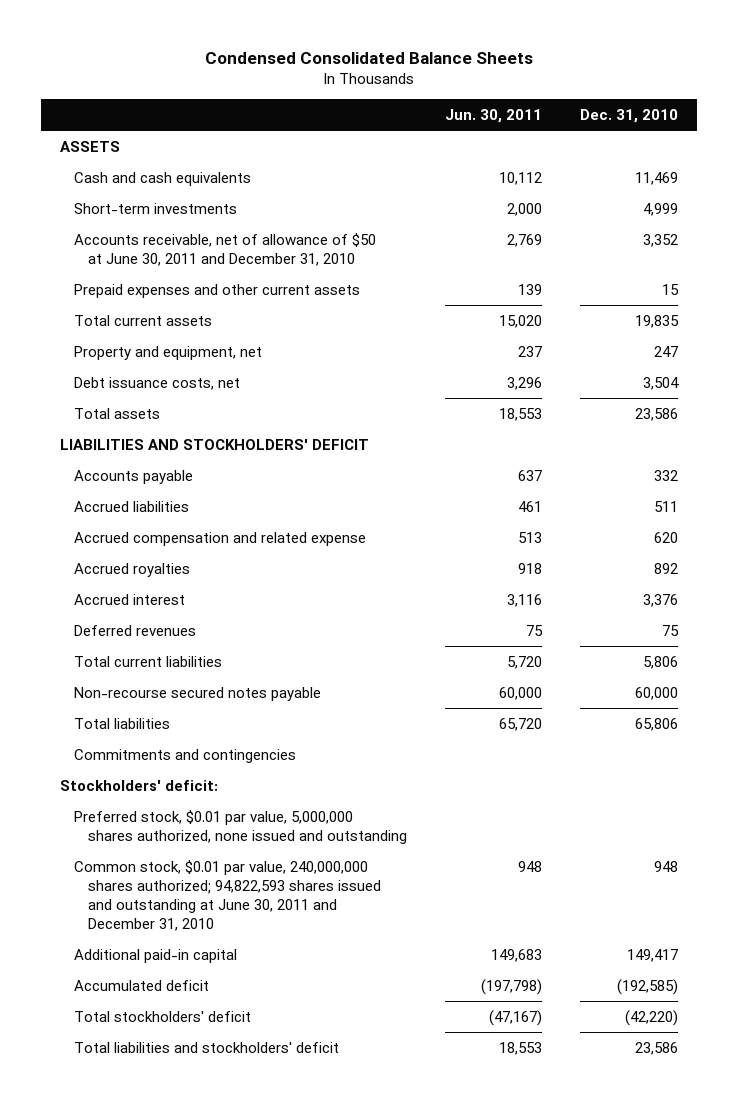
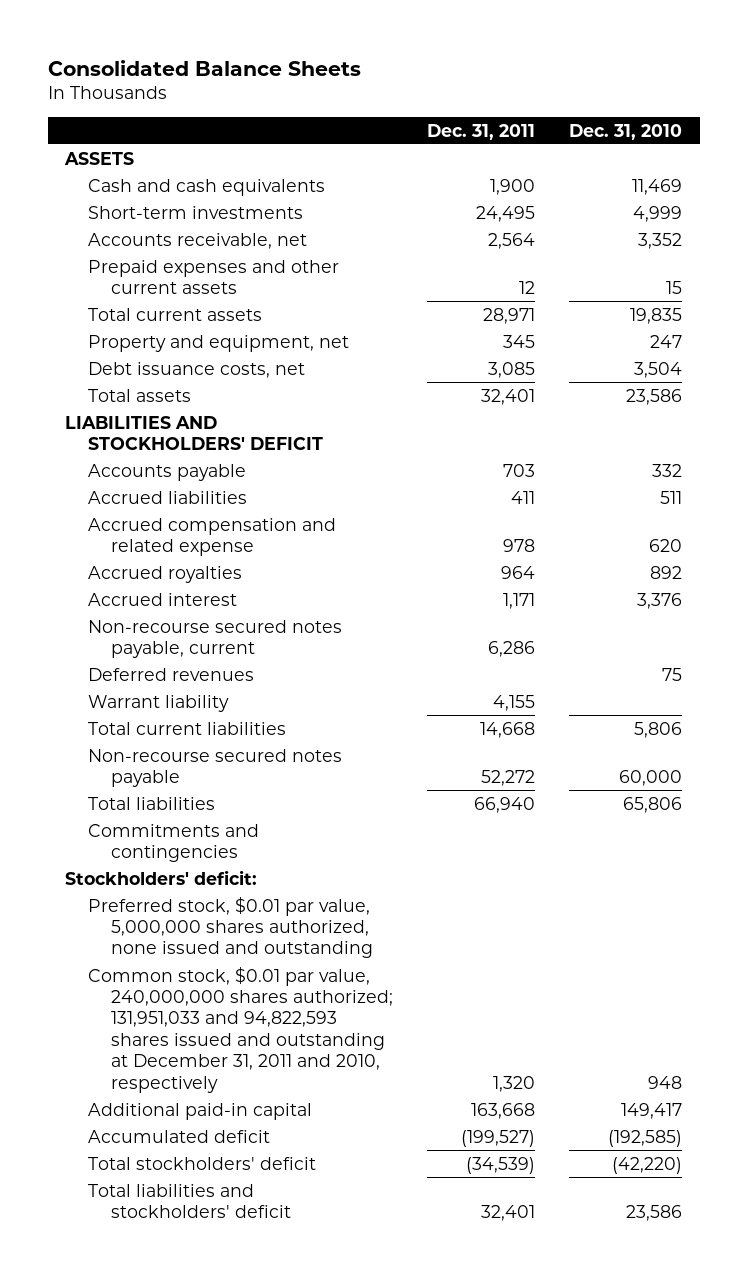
[204,52,533,65] Condensed Consolidated Balance Sheets -> [48,59,362,76] Consolidated Balance Sheets
[445,109,543,124] Jun. 30, 2011 -> none
none -> [427,123,536,140] Dec. 31, 2011
[74,232,377,266] Accounts receivable, net of allowance of $50 at June 30, 2011 and December 31, 2010 -> [88,232,308,249] Accounts receivable, net
none -> [88,619,343,658] Non-recourse secured notes payable, current
none -> [88,694,230,712] Warrant liability
[74,859,382,932] Common stock, $0.01 par value, 240,000,000 shares authorized; 94,822,593 shares issued and outstanding at June 30, 2011 and December 31, 2010 -> [88,966,394,1093] Common stock, $0.01 par value, 240,000,000 shares authorized; 131,951,033 and 94,822,593 shares issued and outstanding at December 31, 2011 and 2010, respectively

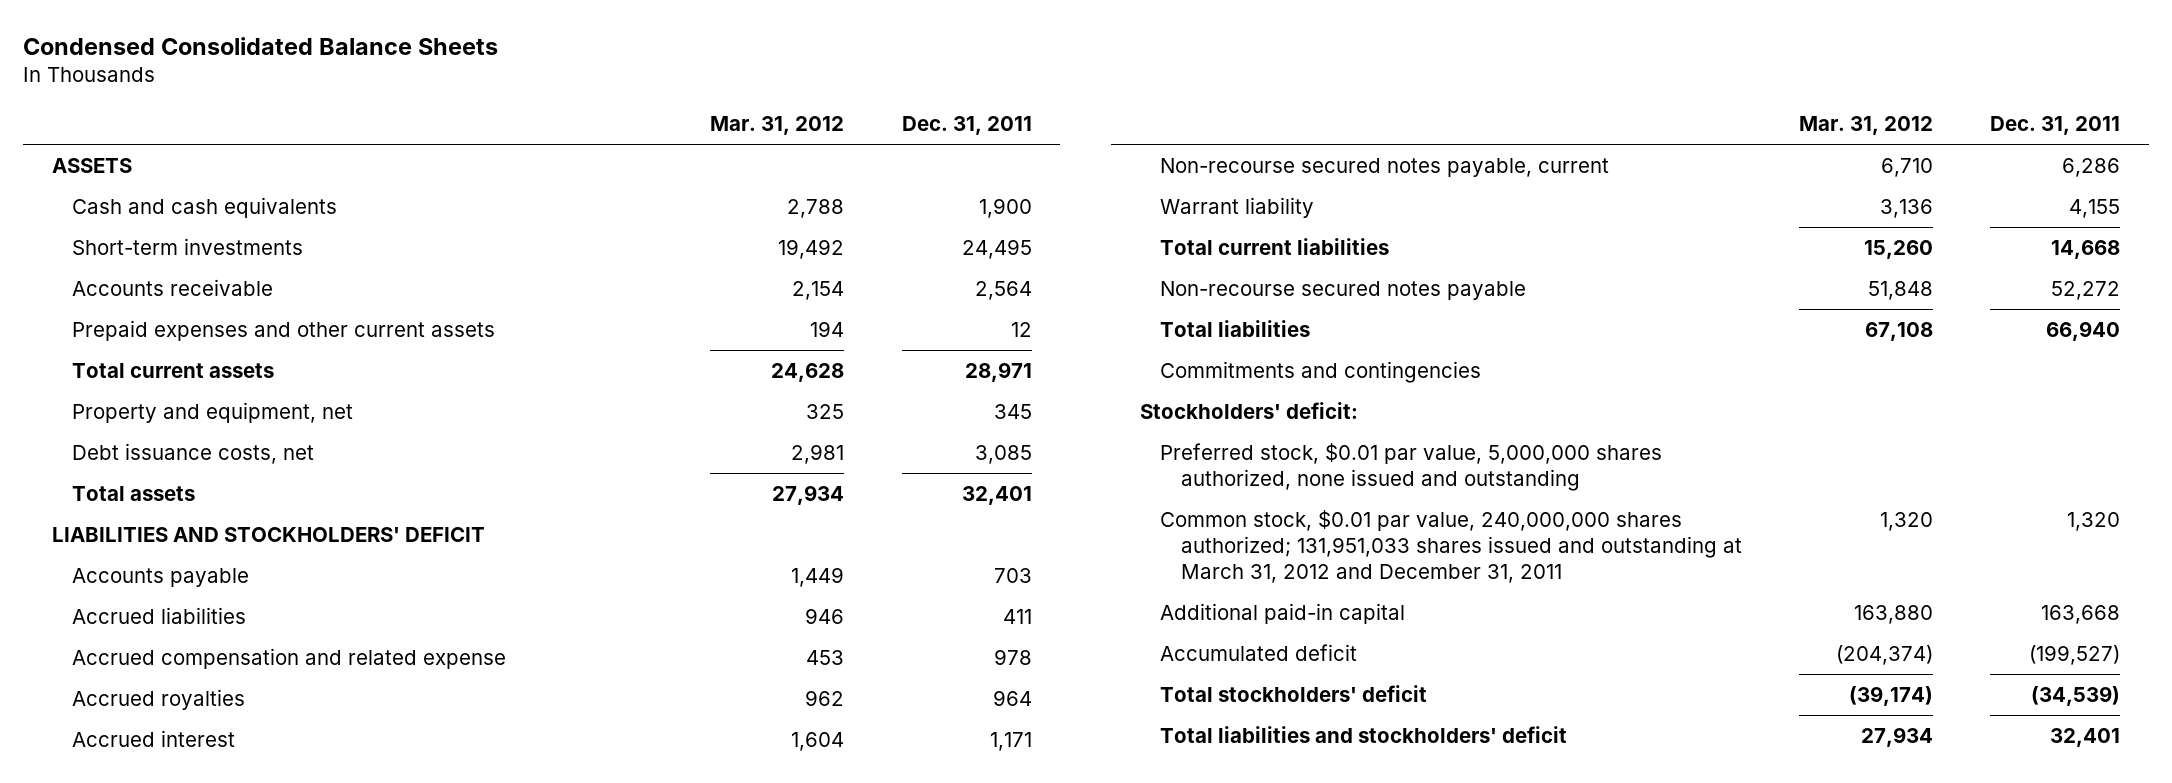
[48,59,362,76] Consolidated Balance Sheets -> [23,36,499,55] Condensed Consolidated Balance Sheets
[569,123,683,140] Dec. 31, 2010 -> none
none -> [710,115,845,135] Mar. 31, 2012
[88,232,308,249] Accounts receivable, net -> [71,279,273,297] Accounts receivable
[88,667,255,681] Deferred revenues -> none
[88,966,394,1093] Common stock, $0.01 par value, 240,000,000 shares authorized; 131,951,033 and 94,822,593 shares issued and outstanding at December 31, 2011 and 2010, respectively -> [1160,510,1742,584] Common stock, $0.01 par value, 240,000,000 shares authorized; 131,951,033 shares issued and outstanding at March 31, 2012 and December 31, 2011

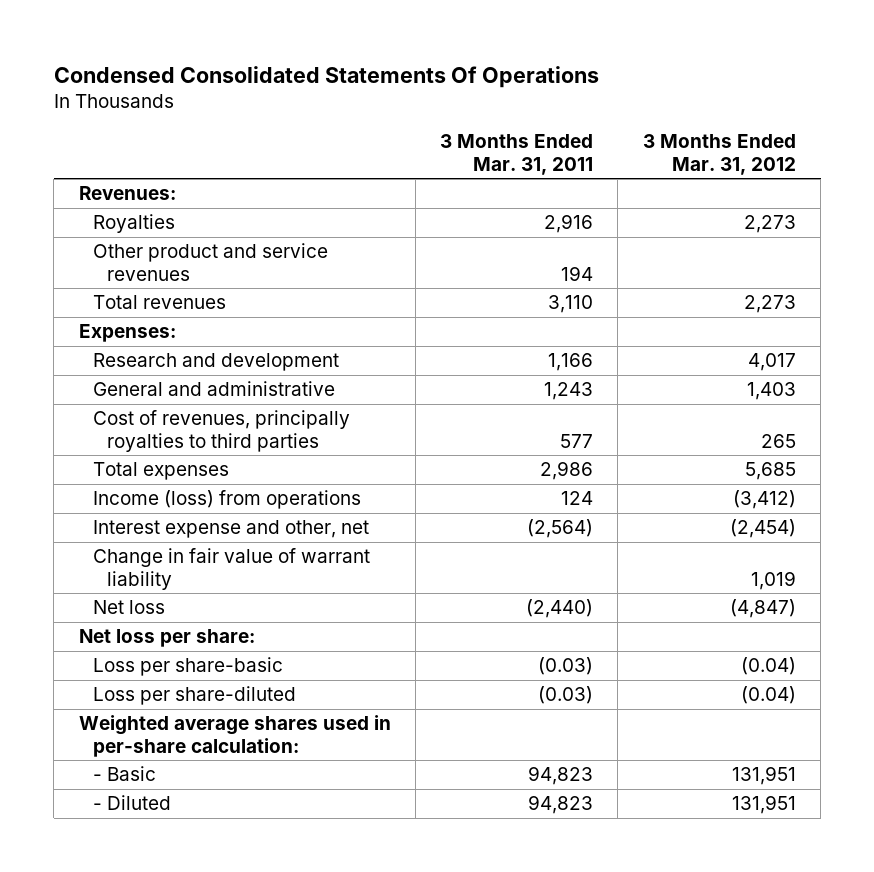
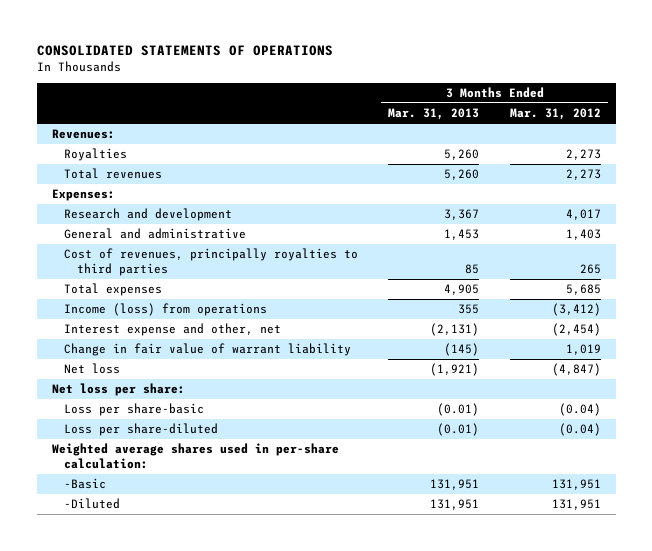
[53,65,599,88] Condensed Consolidated Statements Of Operations -> [36,44,333,56] CONSOLIDATED STATEMENTS OF OPERATIONS
[440,134,594,176] 3 Months Ended Mar. 31, 2011 -> none
none -> [388,108,480,121] Mar. 31, 2013
[92,243,328,282] Other product and service revenues -> none
[92,766,156,782] - Basic -> [64,478,107,490] -Basic
[92,795,171,811] - Diluted -> [64,498,121,510] -Diluted

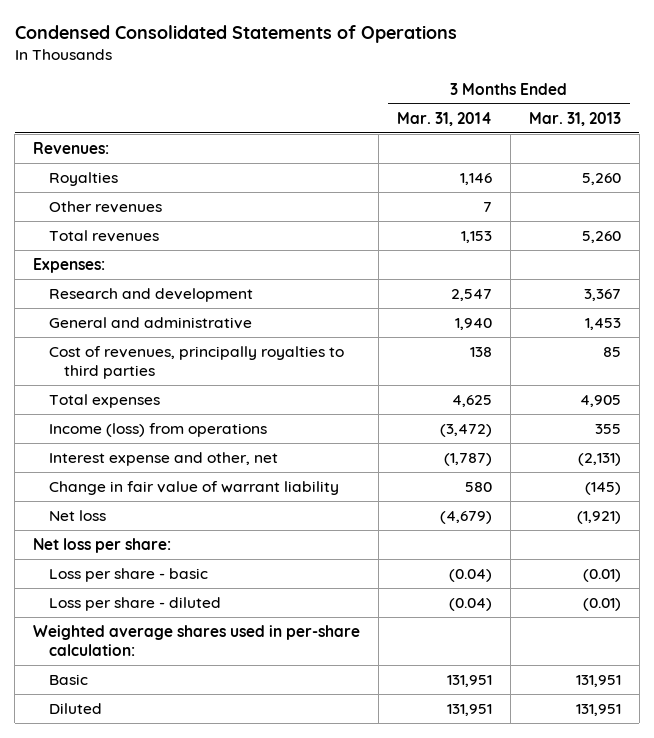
[36,44,333,56] CONSOLIDATED STATEMENTS OF OPERATIONS -> [14,24,457,43] Condensed Consolidated Statements of Operations
[509,108,601,121] Mar. 31, 2012 -> none
none -> [396,111,492,126] Mar. 31, 2014
none -> [48,200,162,213] Other revenues
[64,403,205,417] Loss per share-basic -> [48,567,208,582] Loss per share - basic
[64,423,219,437] Loss per share-diluted -> [48,596,221,611] Loss per share - diluted
[64,478,107,490] -Basic -> [48,673,88,685] Basic
[64,498,121,510] -Diluted -> [48,702,102,714] Diluted

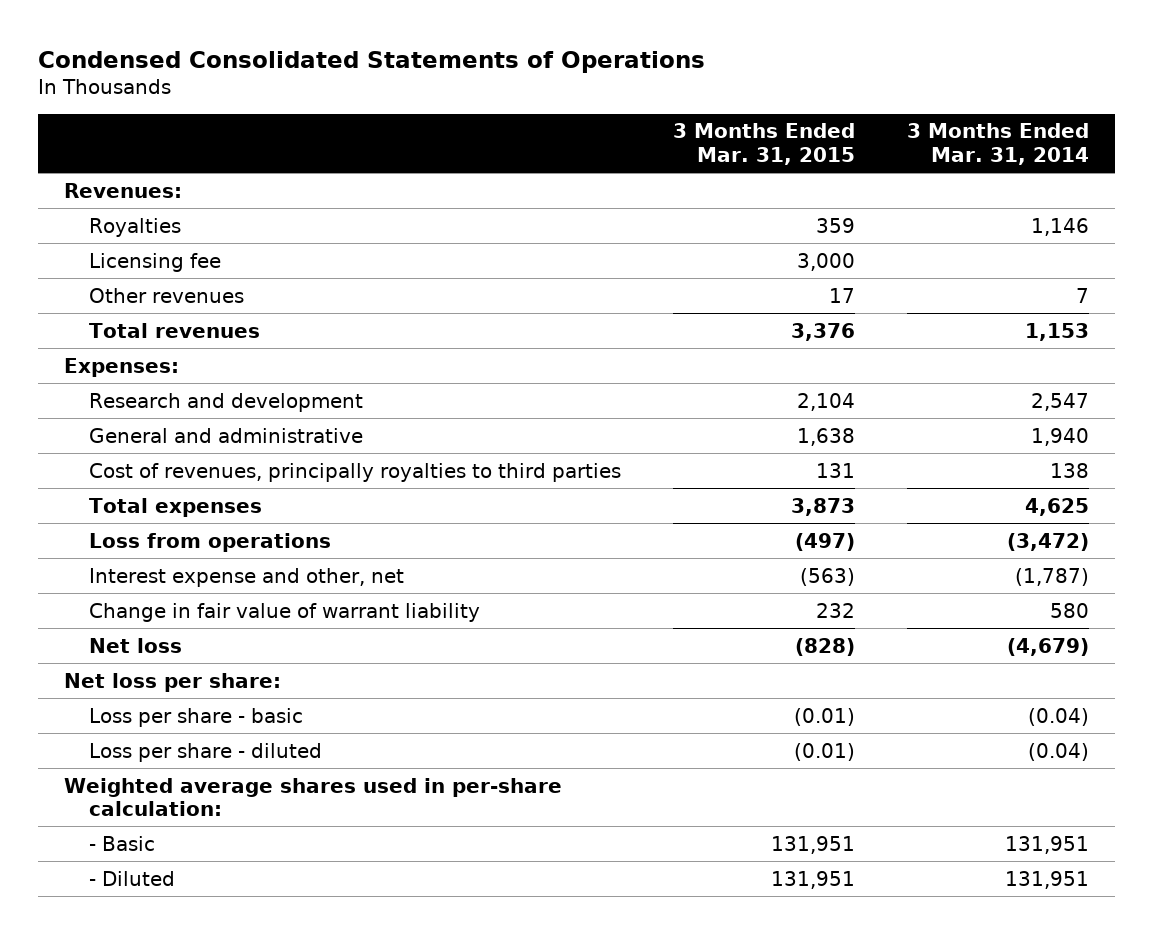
[528,111,621,126] Mar. 31, 2013 -> none
none -> [673,123,856,165] 3 Months Ended Mar. 31, 2015
none -> [89,252,222,272] Licensing fee
[48,422,267,437] Income (loss) from operations -> [89,532,332,552] Loss from operations
[48,673,88,685] Basic -> [89,835,156,851] - Basic
[48,702,102,714] Diluted -> [89,870,176,886] - Diluted

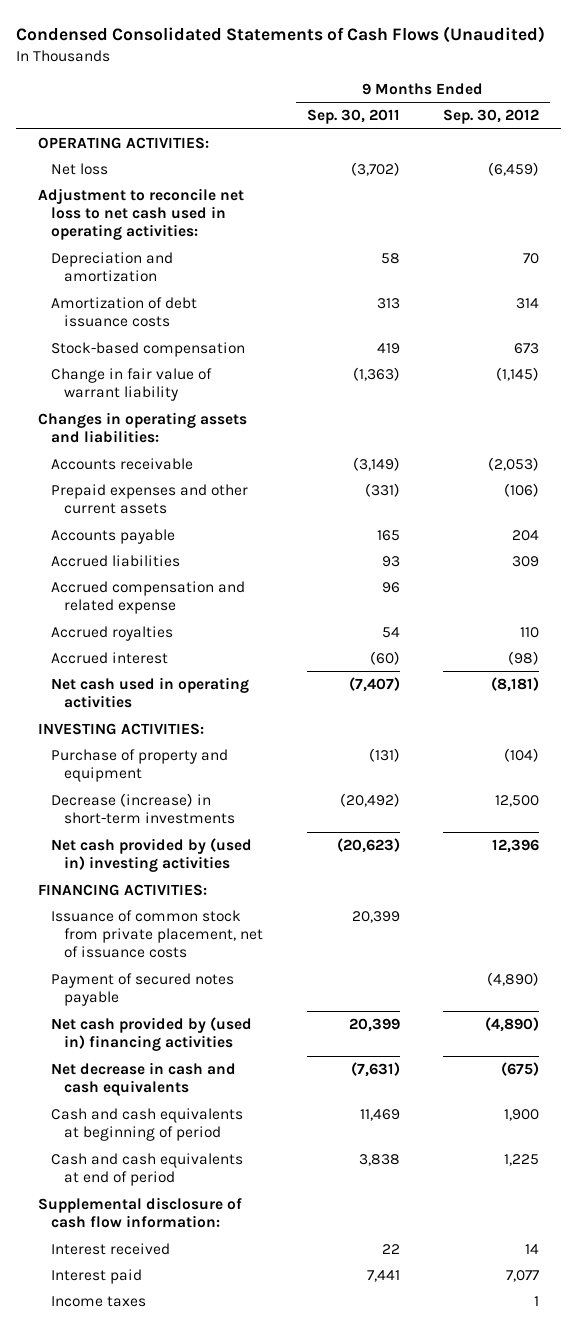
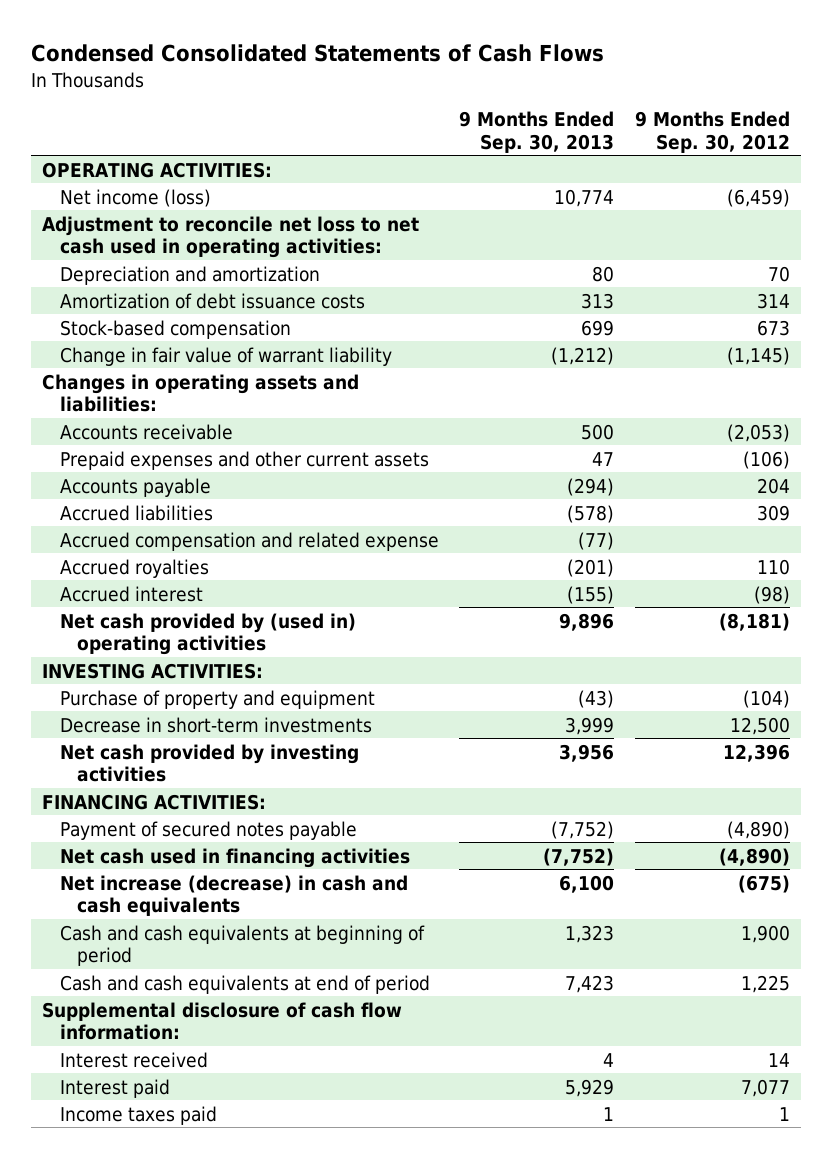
[15,25,545,43] Condensed Consolidated Statements of Cash Flows (Unaudited) -> [31,43,605,62] Condensed Consolidated Statements of Cash Flows
[306,109,400,125] Sep. 30, 2011 -> none
none -> [459,111,615,153] 9 Months Ended Sep. 30, 2013
[50,163,108,176] Net loss -> [59,188,211,207] Net income (loss)
[50,677,249,709] Net cash used in operating activities -> [59,612,356,655] Net cash provided by (used in) operating activities
[50,793,235,825] Decrease (increase) in short-term investments -> [59,716,372,733] Decrease in short-term investments
[50,838,252,873] Net cash provided by (used in) investing activities -> [59,743,359,782] Net cash provided by investing activities
[50,910,263,959] Issuance of common stock from private placement, net of issuance costs -> none
[50,1017,252,1052] Net cash provided by (used in) financing activities -> [59,847,410,868] Net cash used in financing activities
[50,1062,236,1097] Net decrease in cash and cash equivalents -> [59,874,408,916] Net increase (decrease) in cash and cash equivalents
[50,1296,146,1308] Income taxes -> [59,1105,217,1125] Income taxes paid

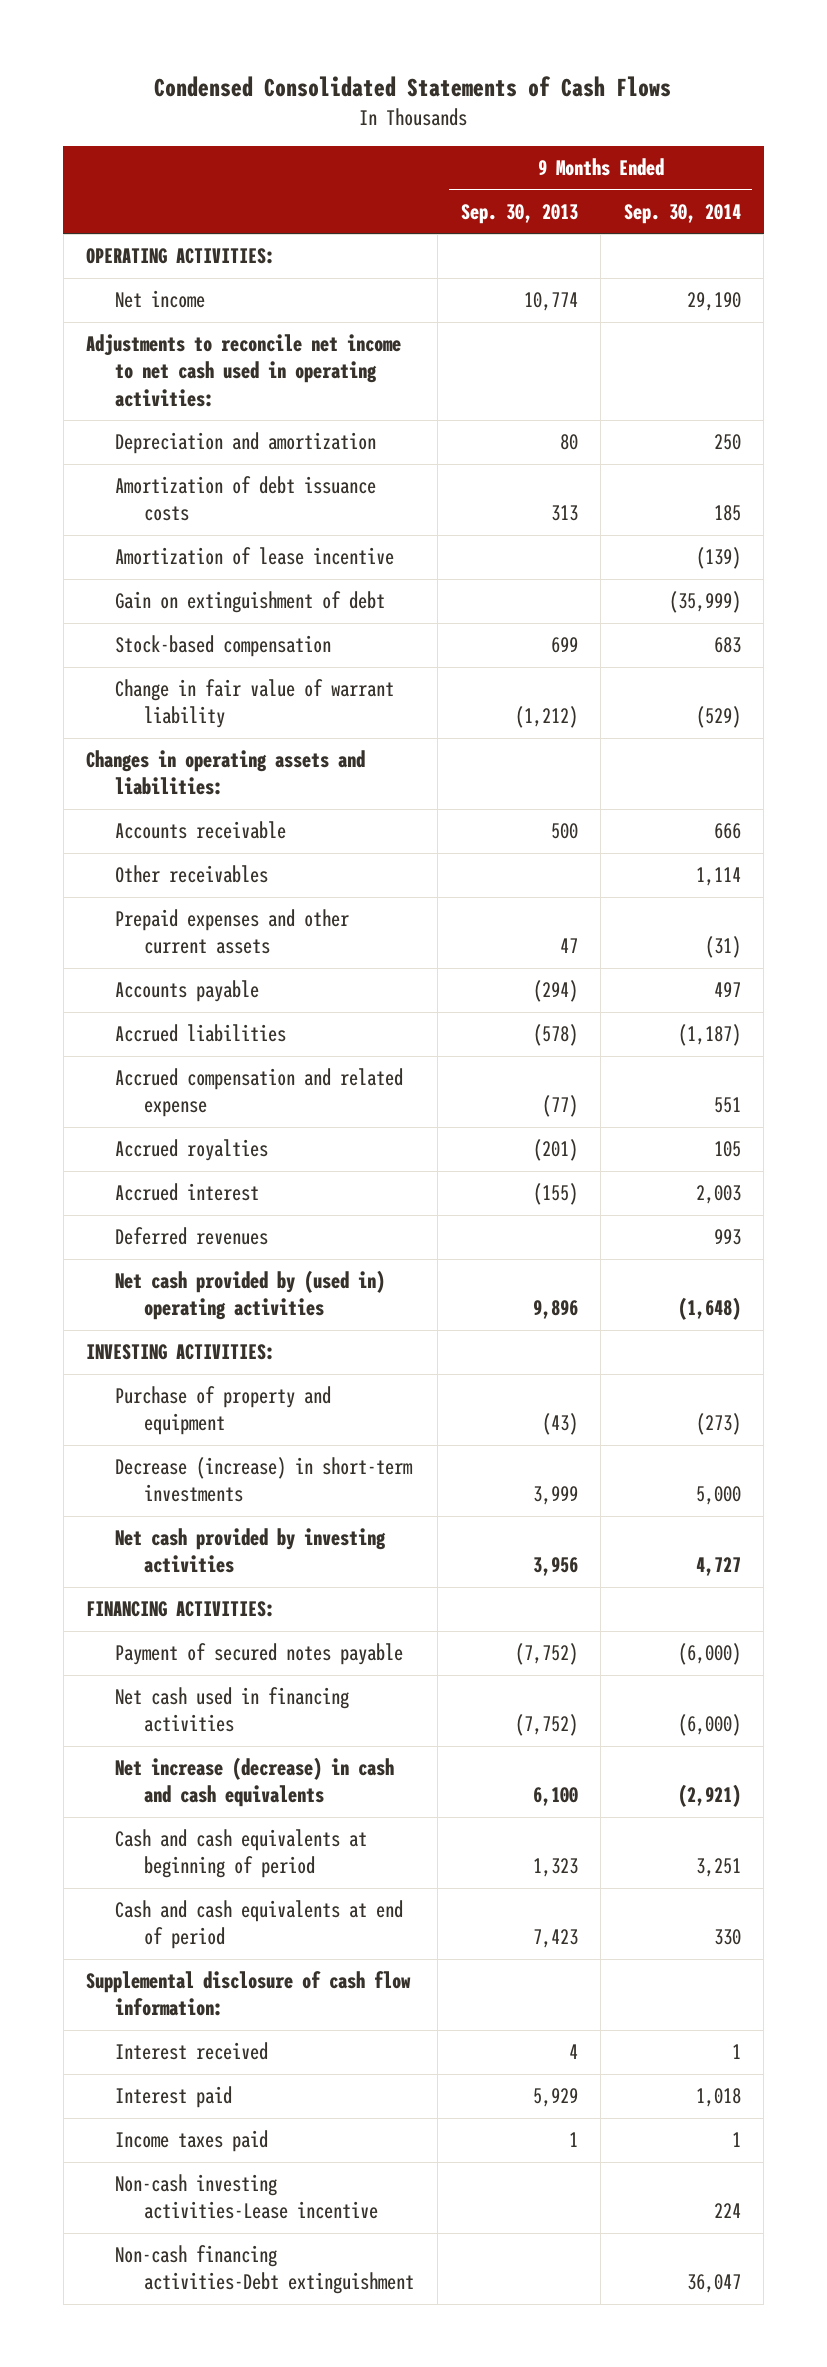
[635,111,791,153] 9 Months Ended Sep. 30, 2012 -> none
none -> [623,203,741,224] Sep. 30, 2014
[59,188,211,207] Net income (loss) -> [115,290,206,309] Net income
[41,215,419,258] Adjustment to reconcile net loss to net cash used in operating activities: -> [86,334,402,407] Adjustments to reconcile net income to net cash used in operating activities:
none -> [115,547,395,566] Amortization of lease incentive
none -> [115,591,386,614] Gain on extinguishment of debt
none -> [115,865,269,884] Other receivables
none -> [115,1227,269,1246] Deferred revenues
[59,716,372,733] Decrease in short-term investments -> [115,1457,414,1503] Decrease (increase) in short-term investments
none -> [115,2174,379,2220] Non-cash investing activities-Lease incentive
none -> [115,2245,415,2295] Non-cash financing activities-Debt extinguishment

